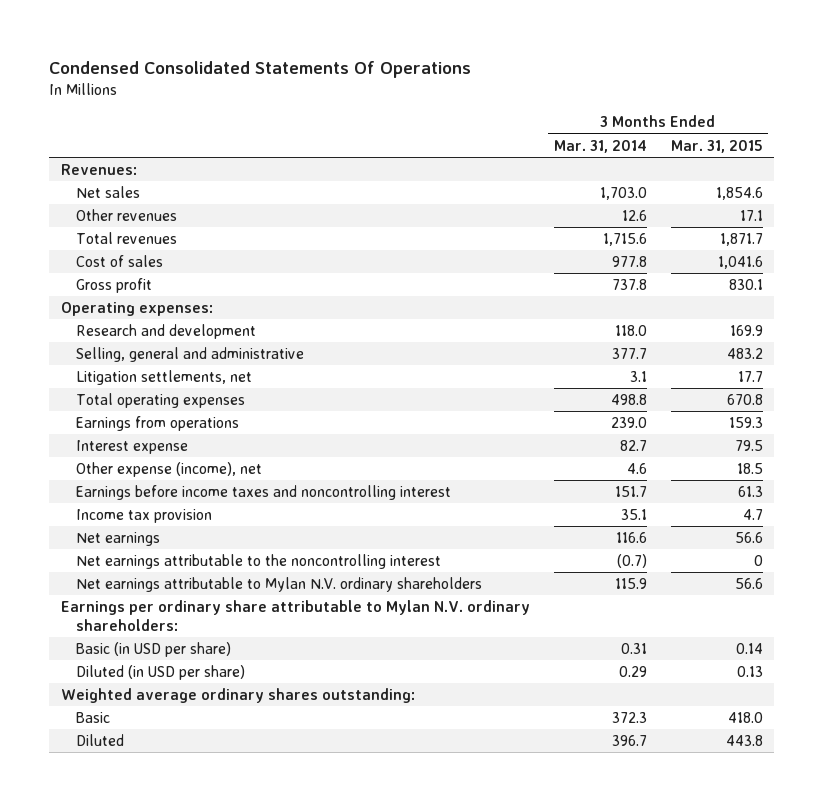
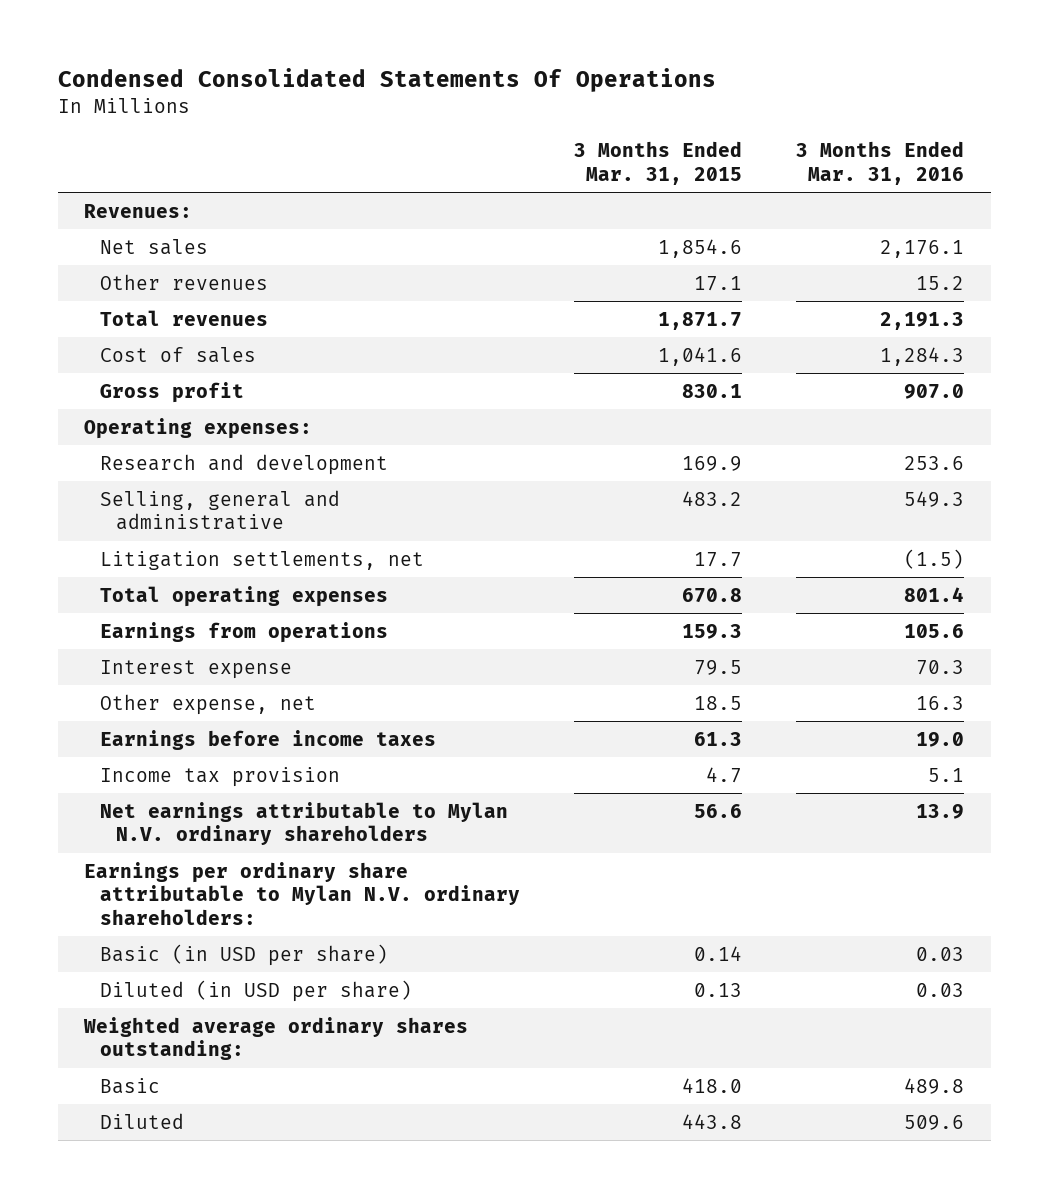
[553,139,647,153] Mar. 31, 2014 -> none
none -> [795,141,964,185] 3 Months Ended Mar. 31, 2016
[76,462,263,478] Other expense (income), net -> [100,693,317,715] Other expense, net
[76,485,452,501] Earnings before income taxes and noncontrolling interest -> [100,729,437,750] Earnings before income taxes
[76,532,161,547] Net earnings -> none
[76,554,442,570] Net earnings attributable to the noncontrolling interest -> none

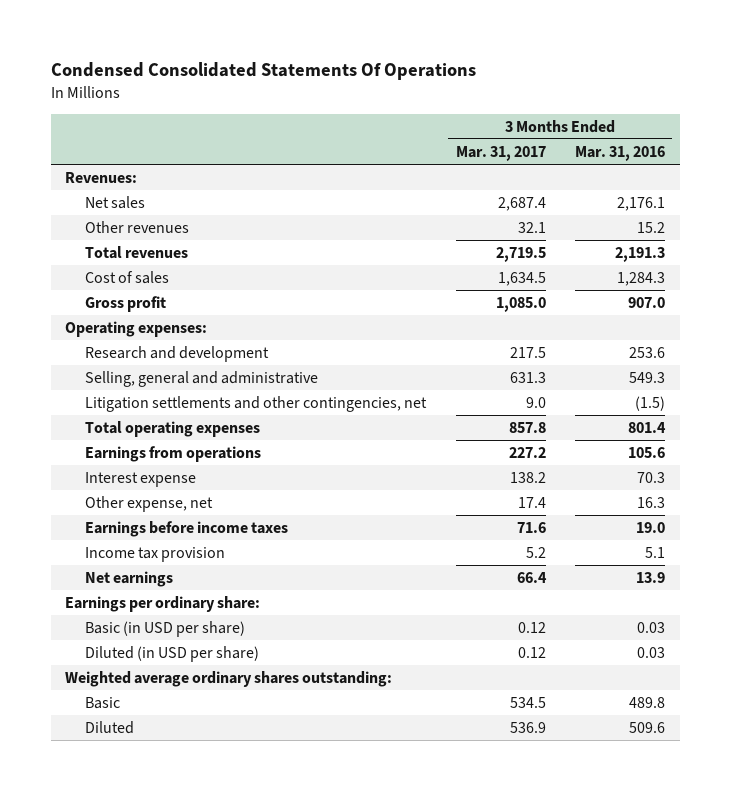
[574,141,743,185] 3 Months Ended Mar. 31, 2015 -> none
none -> [455,145,546,161] Mar. 31, 2017
[100,550,425,570] Litigation settlements, net -> [85,395,428,412] Litigation settlements and other contingencies, net
[100,801,509,846] Net earnings attributable to Mylan N.V. ordinary shareholders -> [85,570,174,587] Net earnings
[84,861,521,926] Earnings per ordinary share attributable to Mylan N.V. ordinary shareholders: -> [65,595,261,612] Earnings per ordinary share:

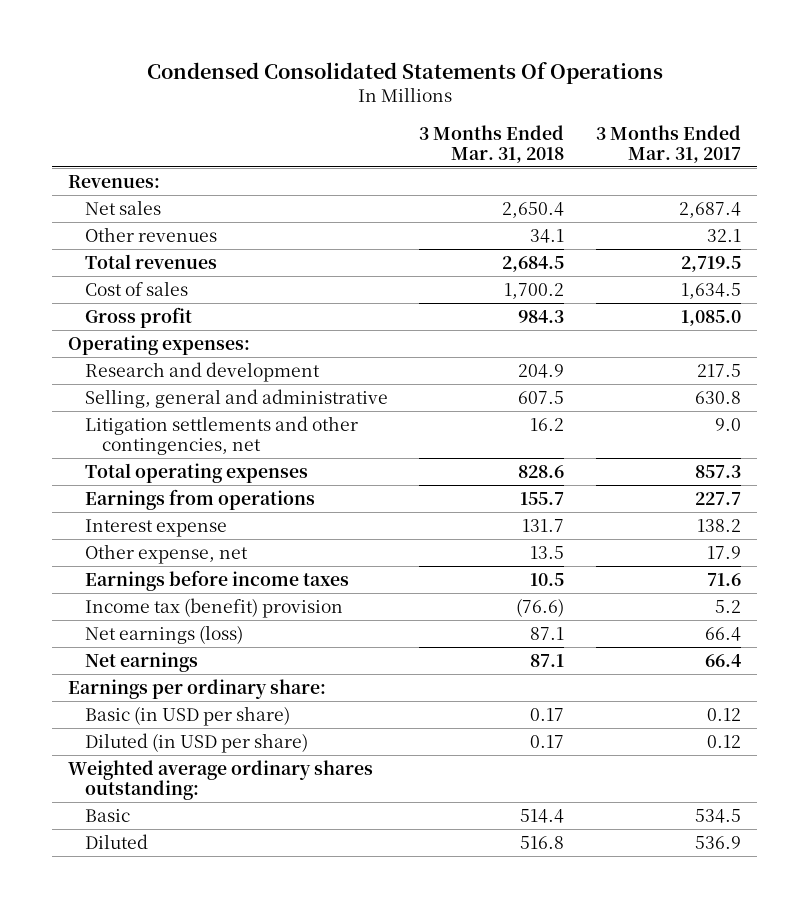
[574,145,665,161] Mar. 31, 2016 -> none
none -> [419,124,565,163] 3 Months Ended Mar. 31, 2018
[509,371,546,383] 631.3 -> [695,390,742,404] 630.8
[508,421,546,433] 857.8 -> [695,464,742,478] 857.3
[508,446,546,458] 227.2 -> [695,491,742,505] 227.7
[517,496,546,508] 17.4 -> [707,545,742,559] 17.9
[85,546,226,562] Income tax provision -> [84,597,343,618] Income tax (benefit) provision
none -> [84,624,243,644] Net earnings (loss)

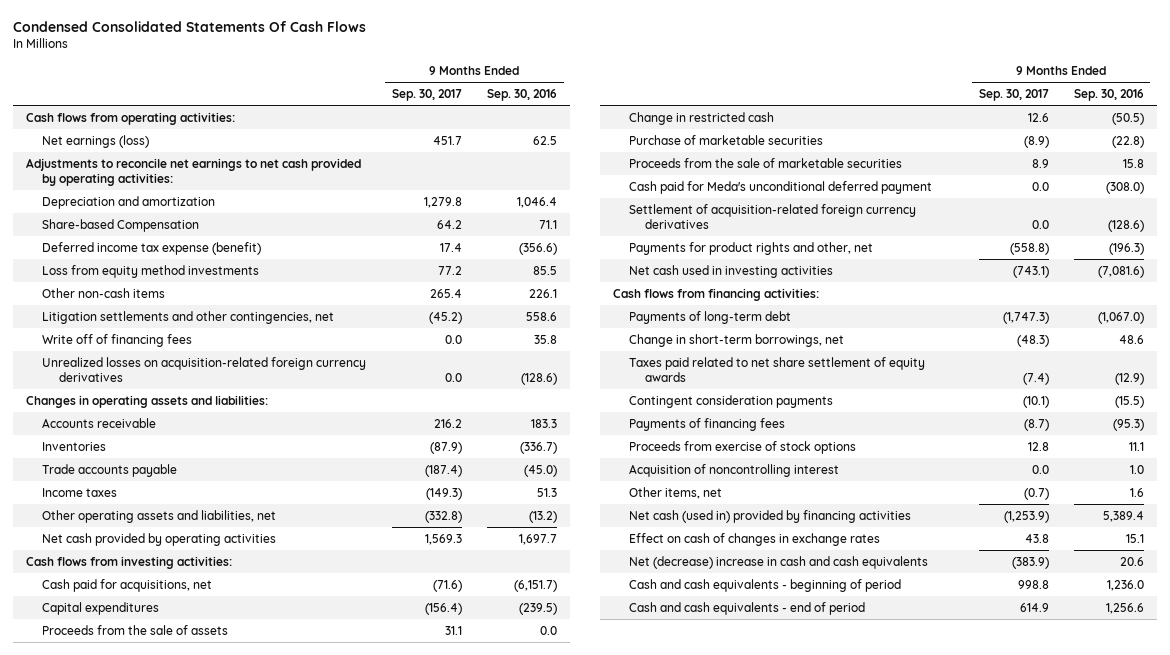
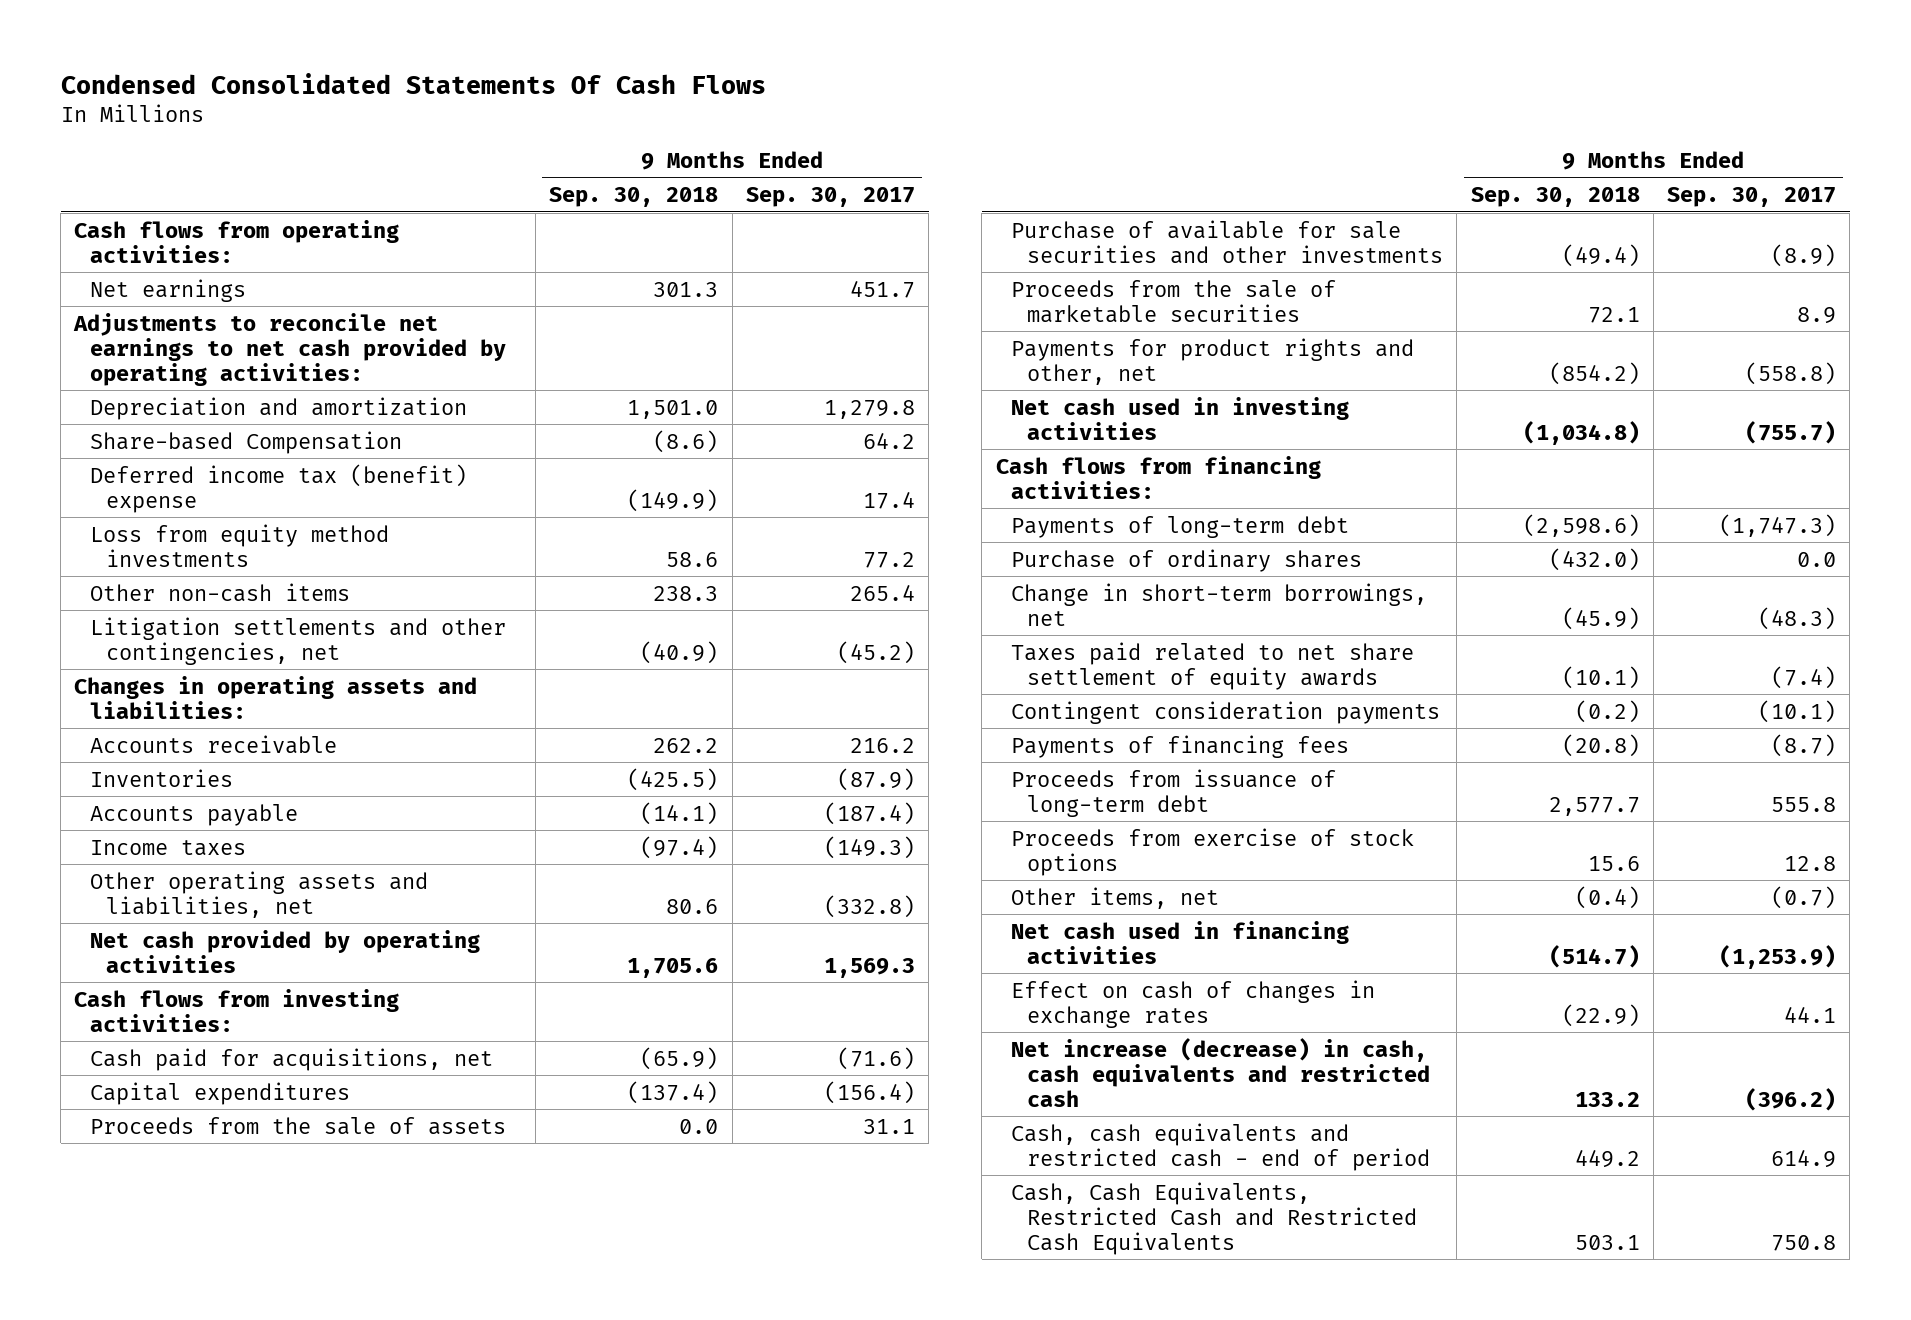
[487,89,558,102] Sep. 30, 2016 -> none
none -> [549,187,719,208] Sep. 30, 2018
[42,134,150,148] Net earnings (loss) -> [89,278,246,302] Net earnings
[42,241,262,255] Deferred income tax expense (benefit) -> [89,463,467,513] Deferred income tax (benefit) expense
[42,333,193,347] Write off of financing fees -> none
[42,356,367,382] Unrealized losses on acquisition-related foreign currency derivatives -> none
[42,463,178,477] Trade accounts payable -> [89,803,298,826] Accounts payable
[629,111,775,125] Change in restricted cash -> none
[629,134,824,145] Purchase of marketable securities -> [1011,219,1443,264] Purchase of available for sale securities and other investments
[629,180,933,194] Cash paid for Meda's unconditional deferred payment -> none
[629,203,917,229] Settlement of acquisition-related foreign currency derivatives -> none
[1012,265,1049,278] (743.1) -> [1745,420,1837,444] (755.7)
none -> [1011,548,1363,572] Purchase of ordinary shares
none -> [1011,768,1337,817] Proceeds from issuance of long-term debt
[629,463,840,477] Acquisition of noncontrolling interest -> none
[629,601,866,615] Cash and cash equivalents - end of period -> none
[629,509,912,523] Net cash (used in) provided by financing activities -> [1011,920,1350,964] Net cash used in financing activities
[1024,533,1049,543] 43.8 -> [1784,1006,1837,1023] 44.1
[629,555,929,569] Net (decrease) increase in cash and cash equivalents -> [1011,1037,1430,1107] Net increase (decrease) in cash, cash equivalents and restricted cash
[1011,556,1049,569] (383.9) -> [1745,1087,1837,1111] (396.2)
[629,578,902,592] Cash and cash equivalents - beginning of period -> [1011,1122,1430,1171] Cash, cash equivalents and restricted cash - end of period
[1017,579,1049,589] 998.8 -> [1771,1149,1837,1168] 614.9
none -> [1011,1181,1417,1255] Cash, Cash Equivalents, Restricted Cash and Restricted Cash Equivalents

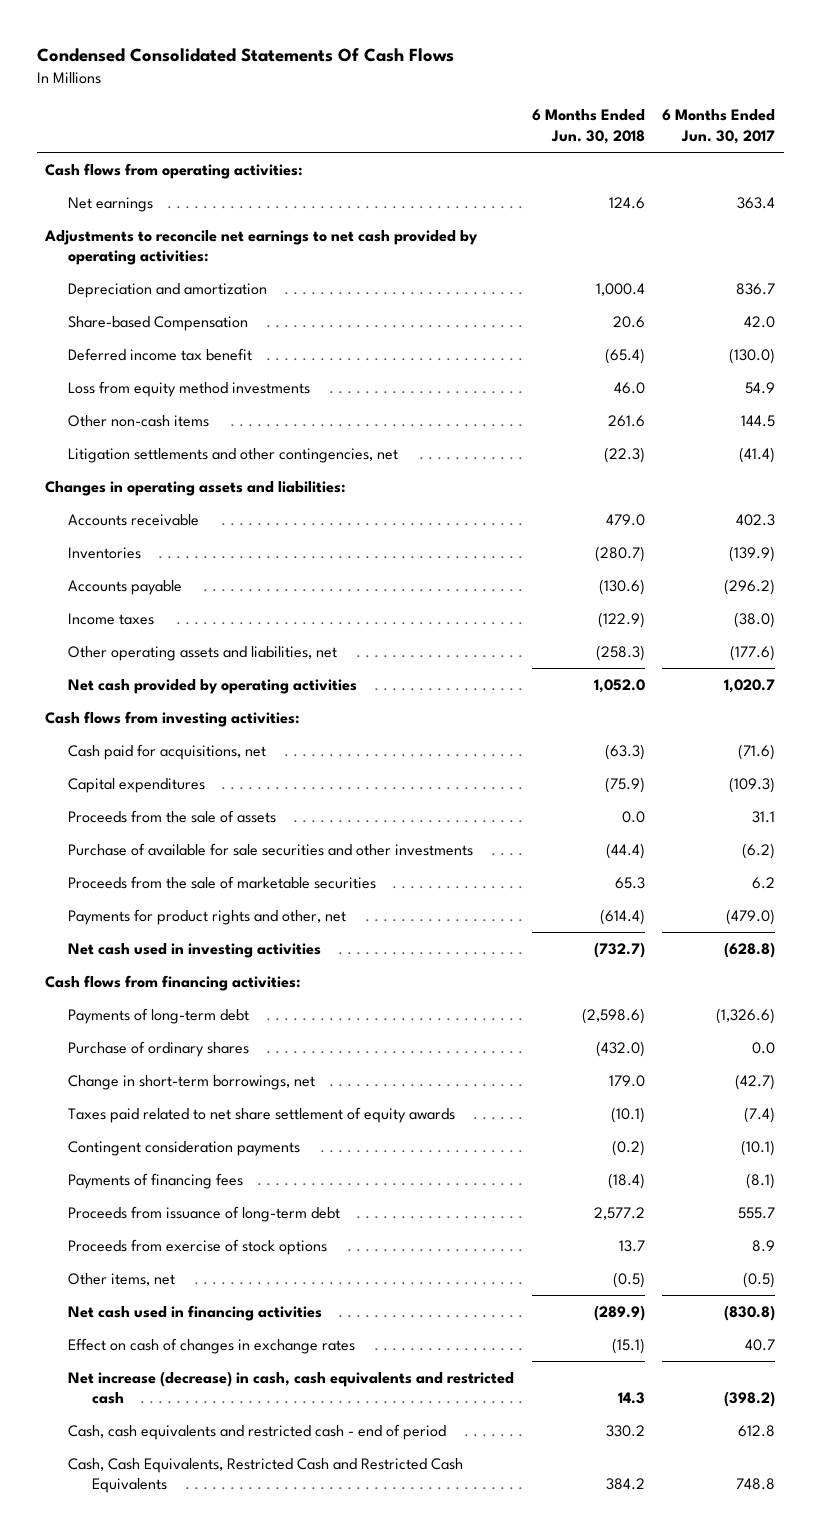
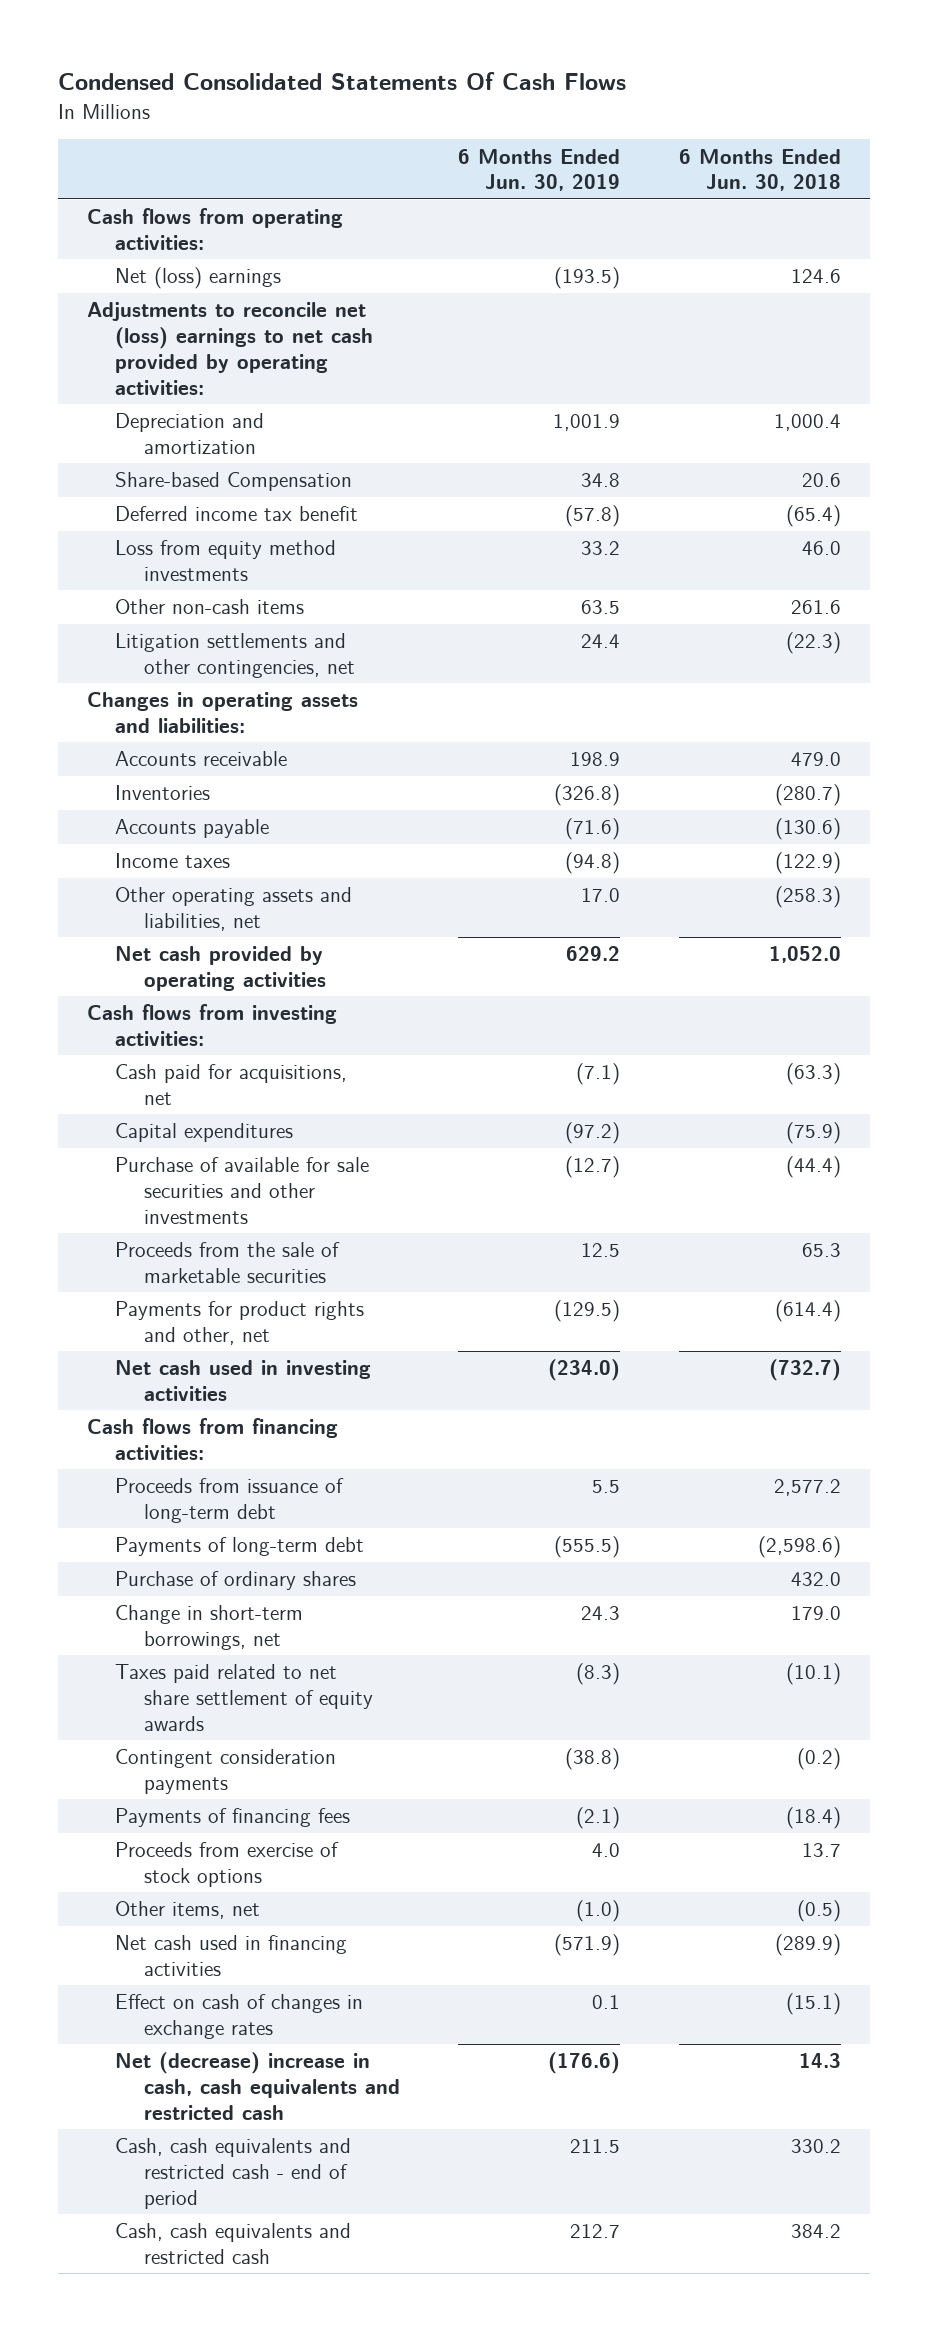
[662,109,776,144] 6 Months Ended Jun. 30, 2017 -> none
none -> [458,148,621,192] 6 Months Ended Jun. 30, 2019
[68,196,154,212] Net earnings -> [115,267,282,290] Net (loss) earnings
[44,229,479,266] Adjustments to reconcile net earnings to net cash provided by operating activities: -> [86,302,374,395] Adjustments to reconcile net (loss) earnings to net cash provided by operating activities:
[68,809,277,823] Proceeds from the sale of assets -> none
[68,1205,341,1222] Proceeds from issuance of long-term debt -> [115,1478,345,1523] Proceeds from issuance of long-term debt
[595,1040,645,1057] (432.0) -> [790,1572,841,1587] 432.0
[68,1370,515,1405] Net increase (decrease) in cash, cash equivalents and restricted cash -> [115,2052,400,2120] Net (decrease) increase in cash, cash equivalents and restricted cash
[68,1457,464,1494] Cash, Cash Equivalents, Restricted Cash and Restricted Cash Equivalents -> [115,2223,352,2264] Cash, cash equivalents and restricted cash

